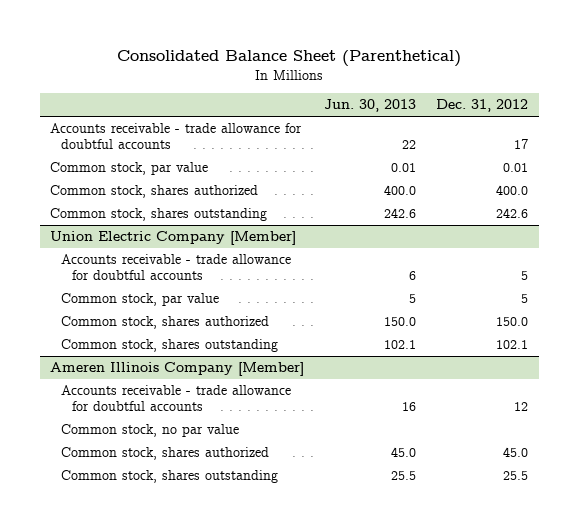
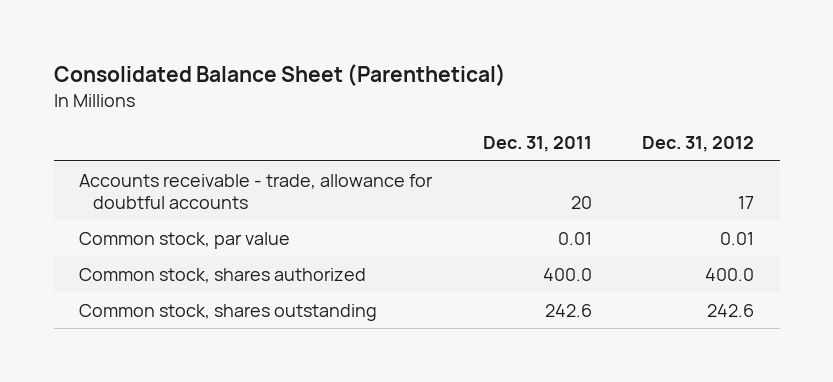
[324,99,417,113] Jun. 30, 2013 -> none
none -> [482,136,592,153] Dec. 31, 2011
[50,123,303,149] Accounts receivable - trade allowance for doubtful accounts -> [79,173,434,209] Accounts receivable - trade, allowance for doubtful accounts
[50,231,297,246] Union Electric Company [Member] -> none
[60,254,291,280] Accounts receivable - trade allowance for doubtful accounts -> none
[60,293,219,307] Common stock, par value -> none
[60,316,269,330] Common stock, shares authorized -> none
[60,339,278,353] Common stock, shares outstanding -> none
[50,362,305,377] Ameren Illinois Company [Member] -> none
[60,385,291,411] Accounts receivable - trade allowance for doubtful accounts -> none
[60,424,239,438] Common stock, no par value -> none
[60,447,269,461] Common stock, shares authorized -> none
[60,470,278,484] Common stock, shares outstanding -> none

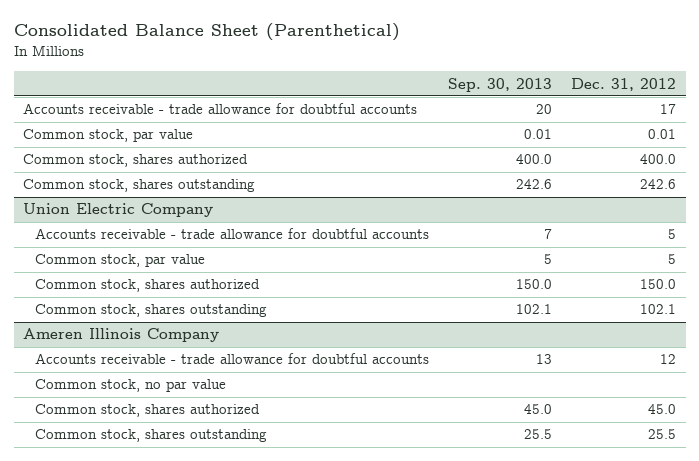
[482,136,592,153] Dec. 31, 2011 -> none
none -> [448,77,553,92] Sep. 30, 2013
[79,173,434,209] Accounts receivable - trade, allowance for doubtful accounts -> [23,103,418,115] Accounts receivable - trade allowance for doubtful accounts
none -> [23,203,214,218] Union Electric Company
none -> [35,228,430,240] Accounts receivable - trade allowance for doubtful accounts
none -> [35,254,206,268] Common stock, par value
none -> [35,279,261,293] Common stock, shares authorized
none -> [35,304,268,318] Common stock, shares outstanding
none -> [23,328,220,343] Ameren Illinois Company
none -> [35,353,430,365] Accounts receivable - trade allowance for doubtful accounts
none -> [35,379,227,393] Common stock, no par value
none -> [35,404,261,418] Common stock, shares authorized
none -> [35,429,268,443] Common stock, shares outstanding

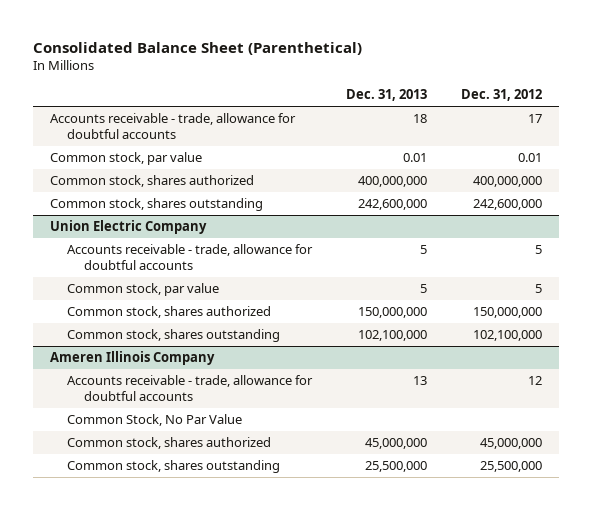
[448,77,553,92] Sep. 30, 2013 -> none
none -> [346,89,428,102] Dec. 31, 2013
[23,103,418,115] Accounts receivable - trade allowance for doubtful accounts -> [49,113,296,140] Accounts receivable - trade, allowance for doubtful accounts
[640,154,677,165] 400.0 -> [473,176,543,188] 400,000,000
[640,179,677,190] 242.6 -> [473,199,543,211] 242,600,000
[35,228,430,240] Accounts receivable - trade allowance for doubtful accounts -> [67,244,314,271] Accounts receivable - trade, allowance for doubtful accounts
[640,279,677,290] 150.0 -> [473,307,543,319] 150,000,000
[640,304,677,315] 102.1 -> [473,330,543,342] 102,100,000
[35,353,430,365] Accounts receivable - trade allowance for doubtful accounts -> [67,375,314,402] Accounts receivable - trade, allowance for doubtful accounts
[35,379,227,393] Common stock, no par value -> [67,414,243,427] Common Stock, No Par Value
[648,404,677,415] 45.0 -> [480,438,543,450] 45,000,000
[648,429,677,440] 25.5 -> [480,461,543,473] 25,500,000

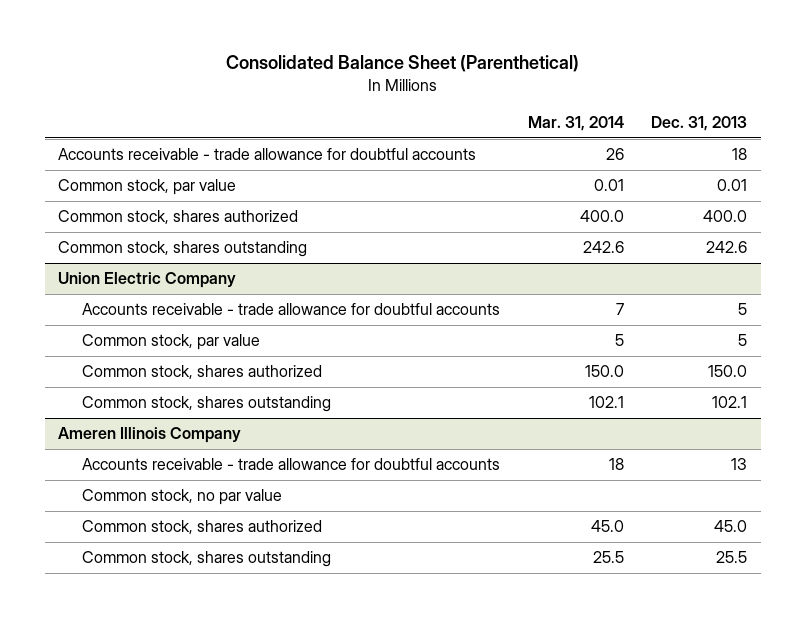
[461,89,543,102] Dec. 31, 2012 -> none
none -> [527,115,624,131] Mar. 31, 2014
[49,113,296,140] Accounts receivable - trade, allowance for doubtful accounts -> [58,148,477,161] Accounts receivable - trade allowance for doubtful accounts
[358,176,428,188] 400,000,000 -> [703,210,748,223] 400.0
[358,199,428,211] 242,600,000 -> [706,241,748,254] 242.6
[67,244,314,271] Accounts receivable - trade, allowance for doubtful accounts -> [82,303,501,316] Accounts receivable - trade allowance for doubtful accounts
[358,307,428,319] 150,000,000 -> [708,365,748,378] 150.0
[358,330,428,342] 102,100,000 -> [712,396,748,409] 102.1
[67,375,314,402] Accounts receivable - trade, allowance for doubtful accounts -> [82,458,501,471] Accounts receivable - trade allowance for doubtful accounts
[67,414,243,427] Common Stock, No Par Value -> [82,489,283,506] Common stock, no par value
[365,438,428,450] 45,000,000 -> [714,520,748,533] 45.0
[365,461,428,473] 25,500,000 -> [716,551,748,564] 25.5

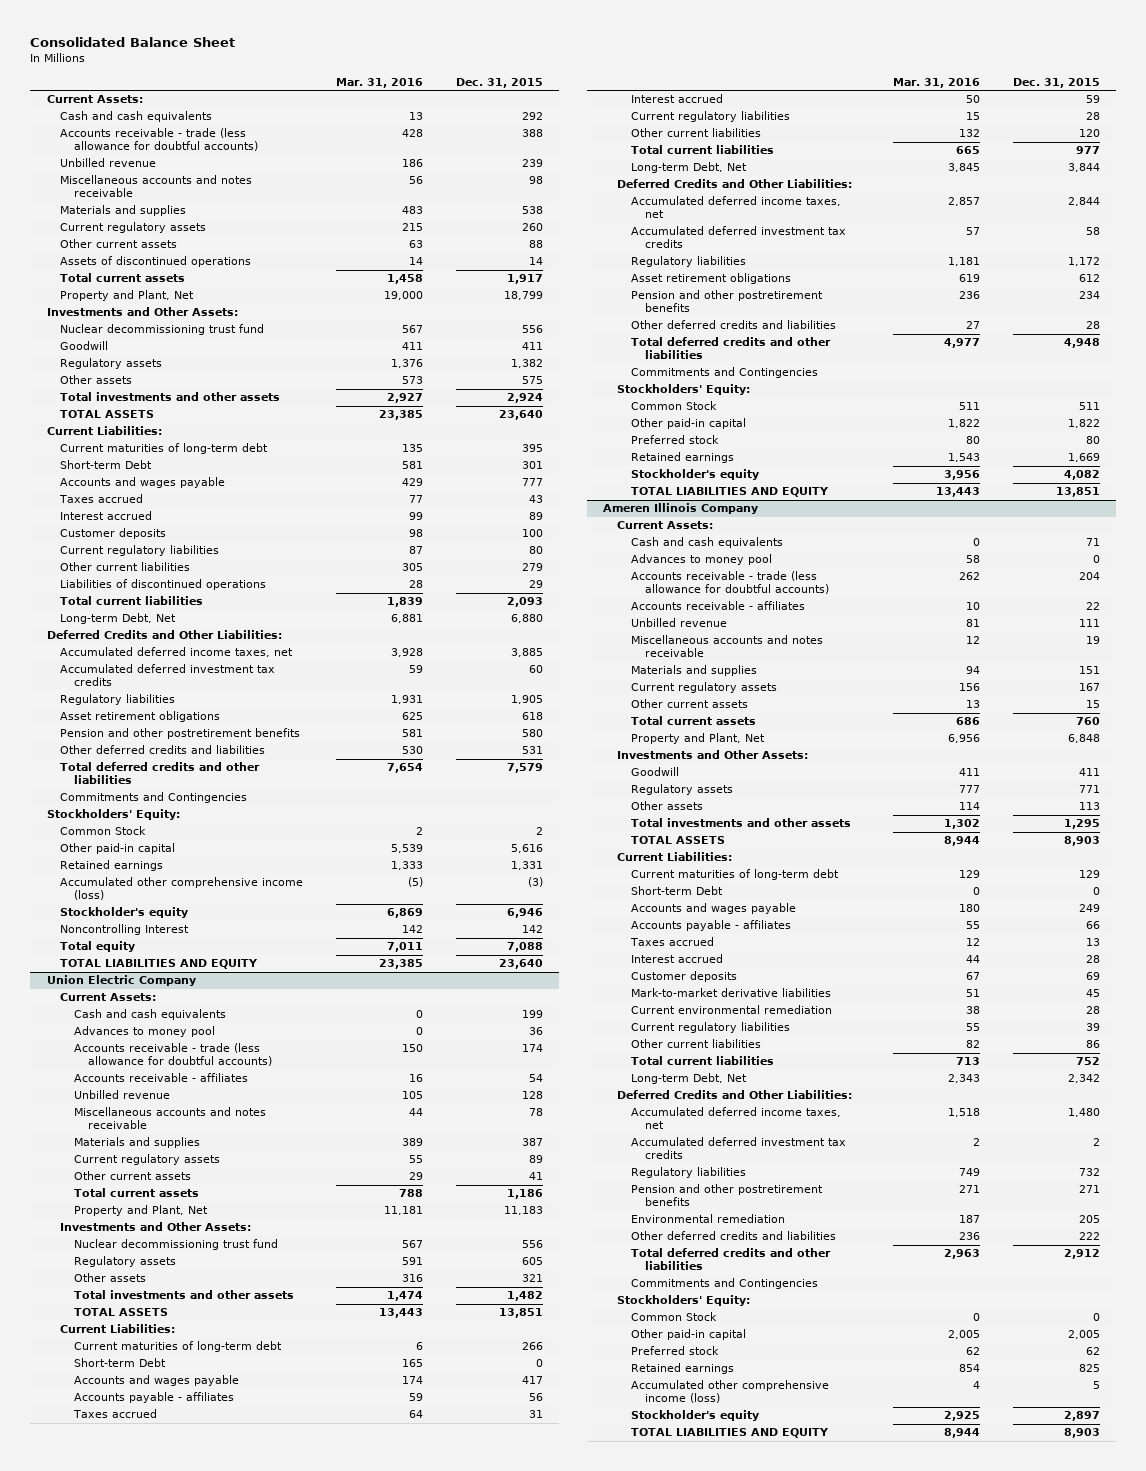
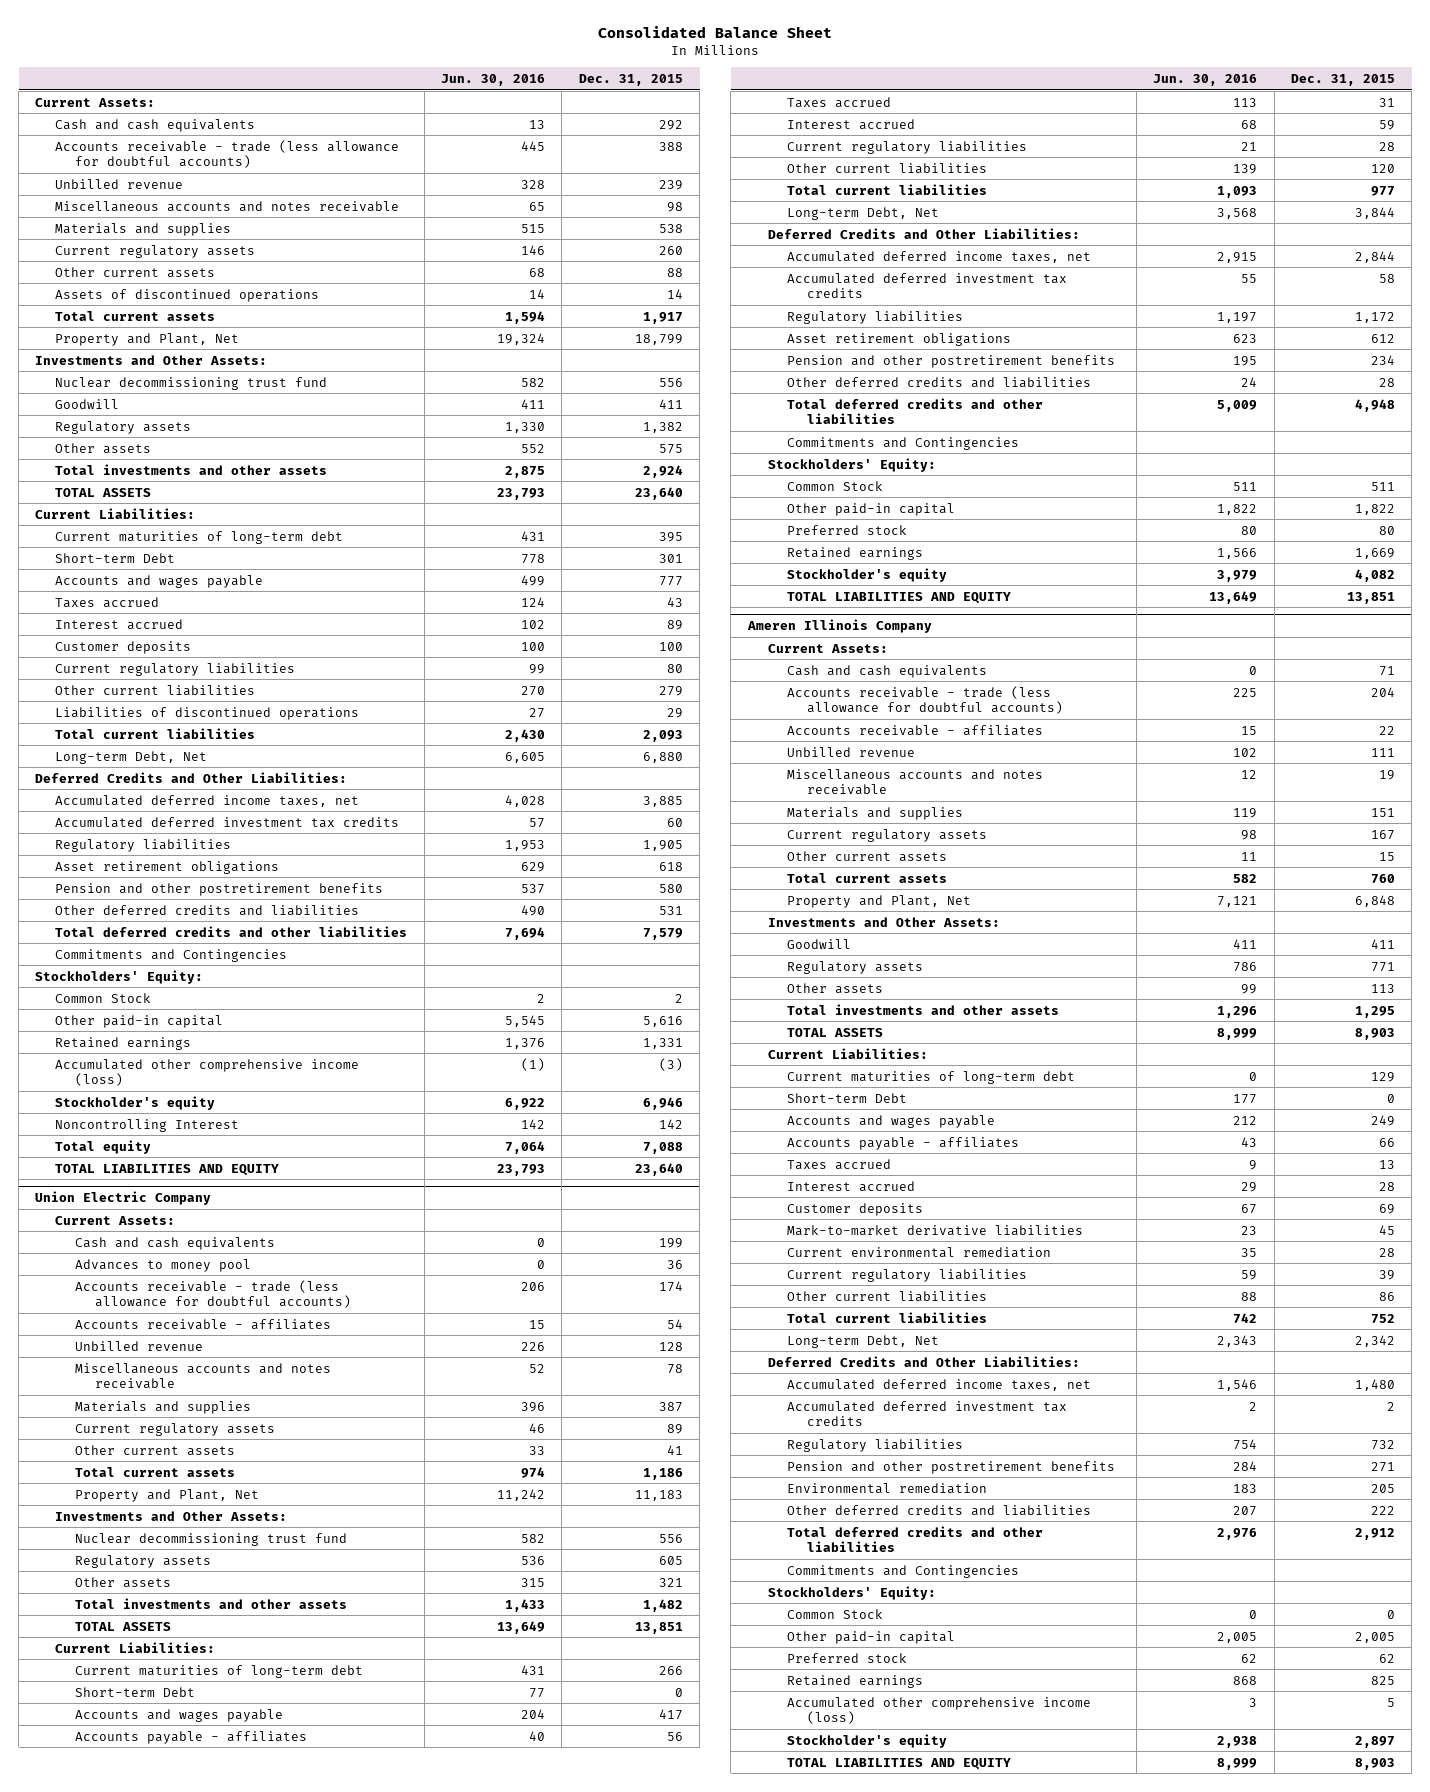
[336,77,424,88] Mar. 31, 2016 -> none
none -> [441,73,546,86] Jun. 30, 2016
[631,554,773,566] Advances to money pool -> none

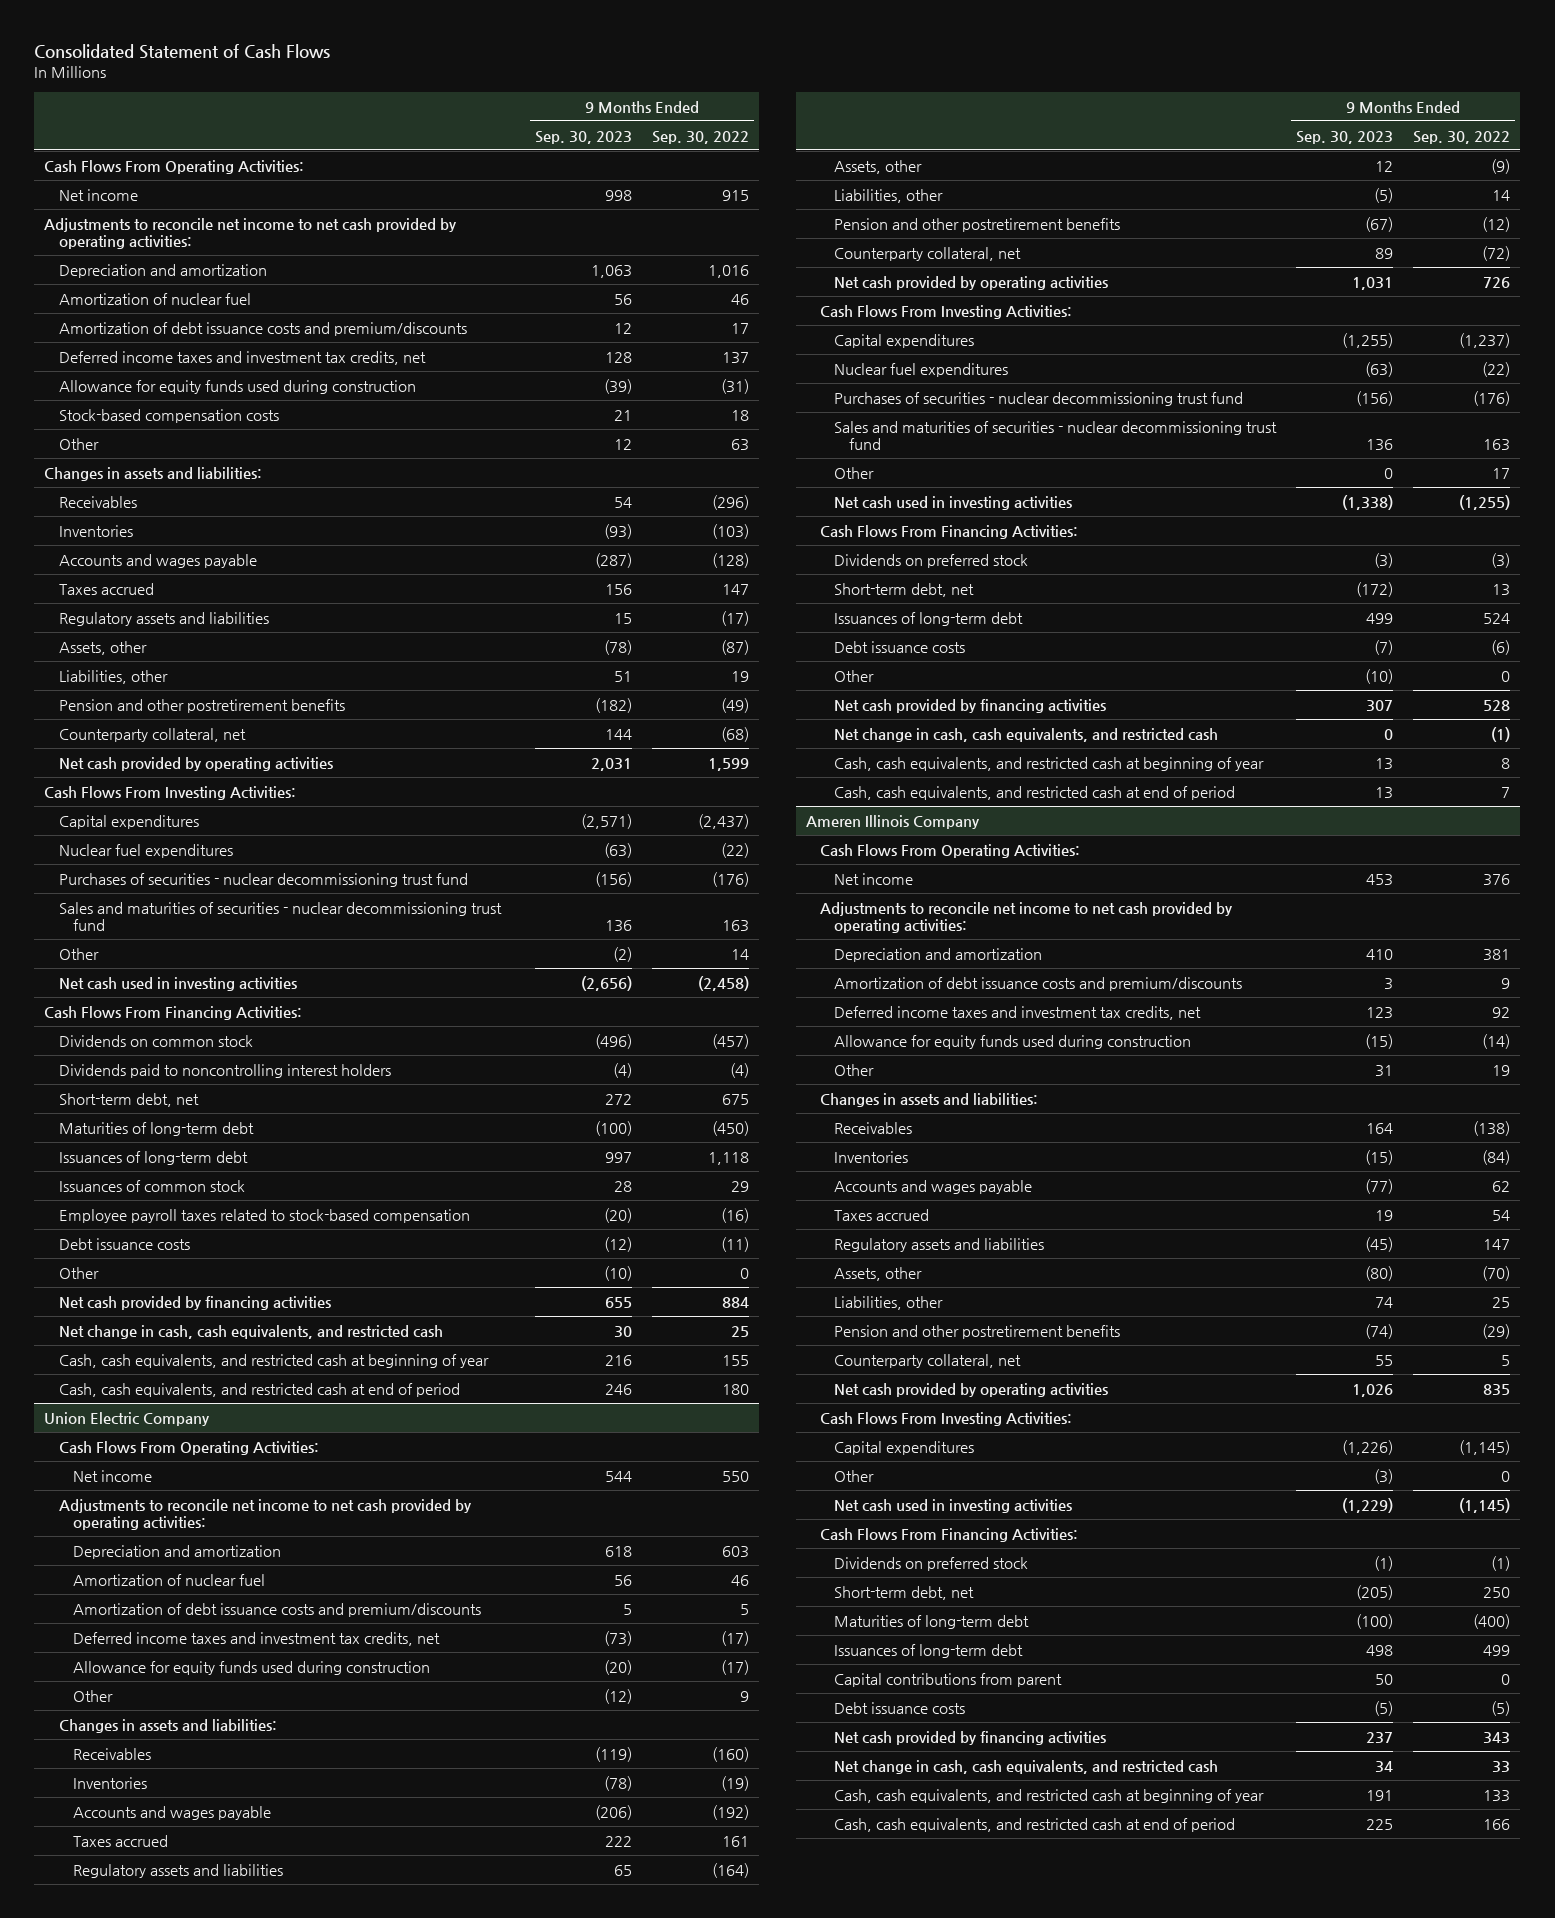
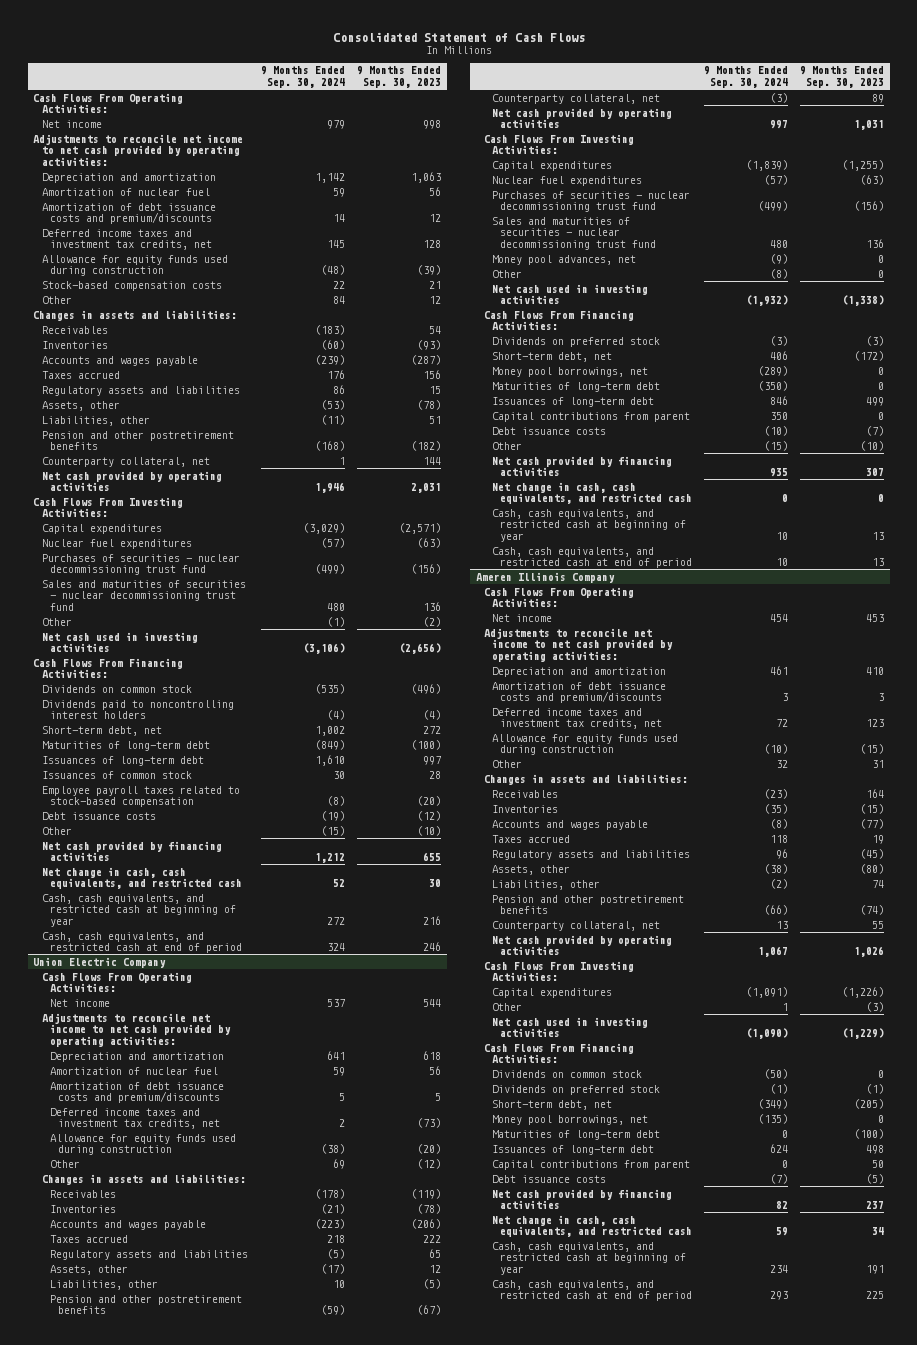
[651,130,749,144] Sep. 30, 2022 -> none
none -> [261,66,346,88] 9 Months Ended Sep. 30, 2024
none -> [491,254,636,265] Money pool advances, net
none -> [491,366,648,377] Money pool borrowings, net
none -> [491,381,660,392] Maturities of long-term debt
none -> [491,411,690,422] Capital contributions from parent
none -> [491,1069,642,1078] Dividends on common stock
none -> [491,1114,648,1125] Money pool borrowings, net

